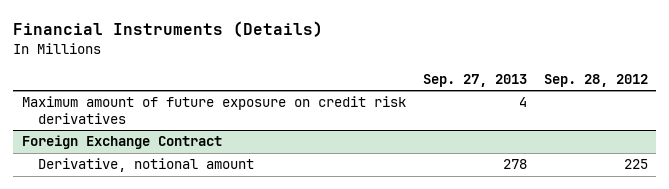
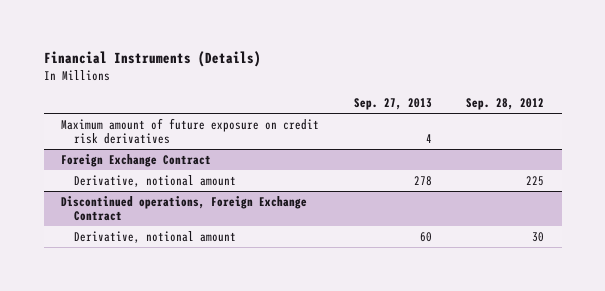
none -> [60,195,307,222] Discontinued operations, Foreign Exchange Contract
none -> [73,230,236,243] Derivative, notional amount

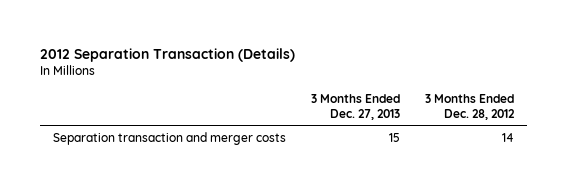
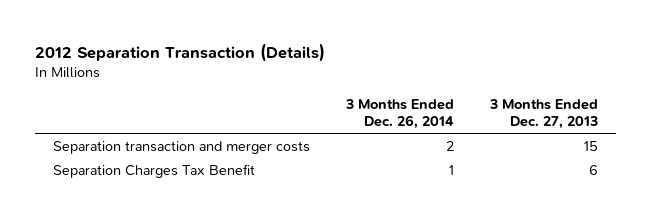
[425,93,516,121] 3 Months Ended Dec. 28, 2012 -> none
none -> [345,98,455,130] 3 Months Ended Dec. 26, 2014
none -> [53,163,256,178] Separation Charges Tax Benefit

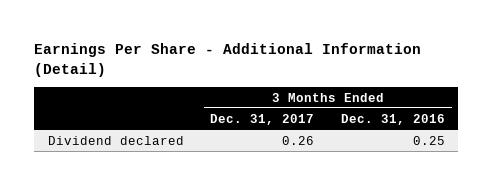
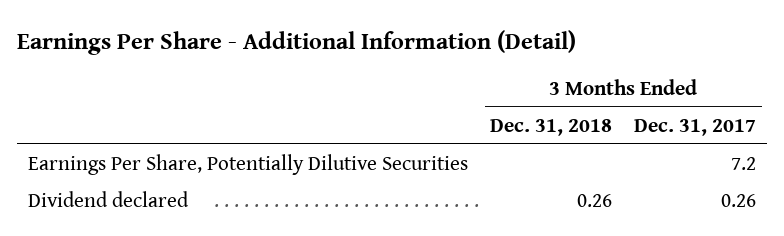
[340,113,445,125] Dec. 31, 2016 -> none
none -> [490,118,613,136] Dec. 31, 2018
none -> [28,153,469,175] Earnings Per Share, Potentially Dilutive Securities

